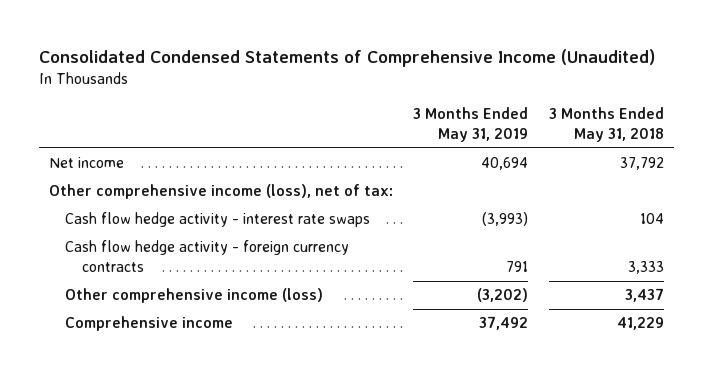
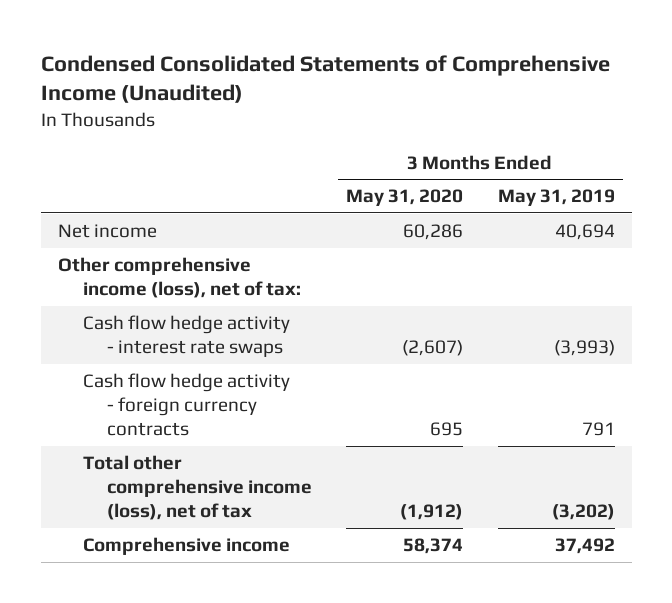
[38,49,655,68] Consolidated Condensed Statements of Comprehensive Income (Unaudited) -> [40,54,610,104] Condensed Consolidated Statements of Comprehensive Income (Unaudited)
[548,107,664,143] 3 Months Ended May 31, 2018 -> none
none -> [346,189,464,207] May 31, 2020
[65,288,324,304] Other comprehensive income (loss) -> [82,455,313,520] Total other comprehensive income (loss), net of tax

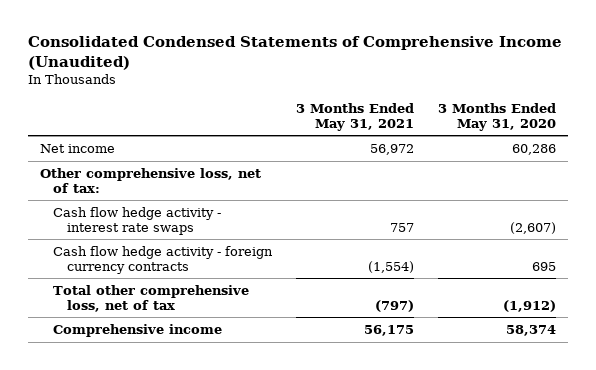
[40,54,610,104] Condensed Consolidated Statements of Comprehensive Income (Unaudited) -> [27,36,562,70] Consolidated Condensed Statements of Comprehensive Income (Unaudited)
[497,189,615,207] May 31, 2019 -> none
none -> [296,102,415,131] 3 Months Ended May 31, 2021
[57,257,301,299] Other comprehensive income (loss), net of tax: -> [39,167,261,193] Other comprehensive loss, net of tax:
[82,455,313,520] Total other comprehensive income (loss), net of tax -> [53,284,250,312] Total other comprehensive loss, net of tax

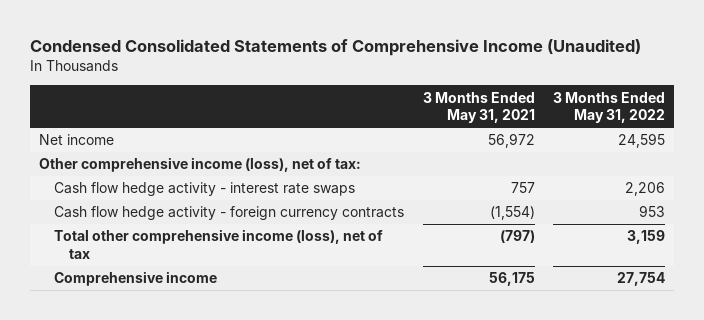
[27,36,562,70] Consolidated Condensed Statements of Comprehensive Income (Unaudited) -> [30,39,642,57] Condensed Consolidated Statements of Comprehensive Income (Unaudited)
[438,102,557,131] 3 Months Ended May 31, 2020 -> none
none -> [553,91,666,124] 3 Months Ended May 31, 2022
[39,167,261,193] Other comprehensive loss, net of tax: -> [39,157,362,173] Other comprehensive income (loss), net of tax:
[53,284,250,312] Total other comprehensive loss, net of tax -> [54,229,384,259] Total other comprehensive income (loss), net of tax

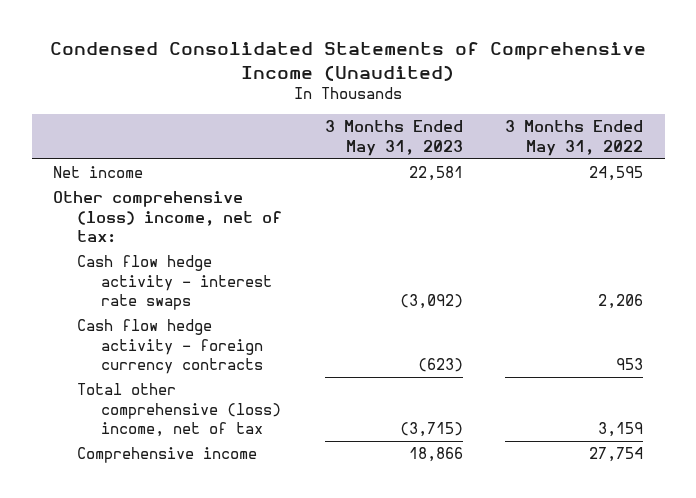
[422,91,535,124] 3 Months Ended May 31, 2021 -> none
none -> [324,120,463,156] 3 Months Ended May 31, 2023
[39,157,362,173] Other comprehensive income (loss), net of tax: -> [53,191,283,244] Other comprehensive (loss) income, net of tax:
[54,229,384,259] Total other comprehensive income (loss), net of tax -> [77,383,281,438] Total other comprehensive (loss) income, net of tax

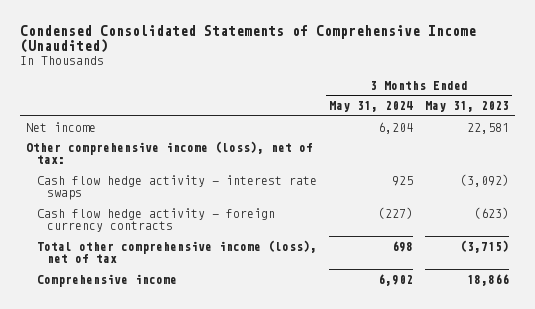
[505,120,644,156] 3 Months Ended May 31, 2022 -> none
none -> [328,101,413,113] May 31, 2024
[53,191,283,244] Other comprehensive (loss) income, net of tax: -> [26,140,314,165] Other comprehensive income (loss), net of tax:
[77,383,281,438] Total other comprehensive (loss) income, net of tax -> [36,239,317,264] Total other comprehensive income (loss), net of tax

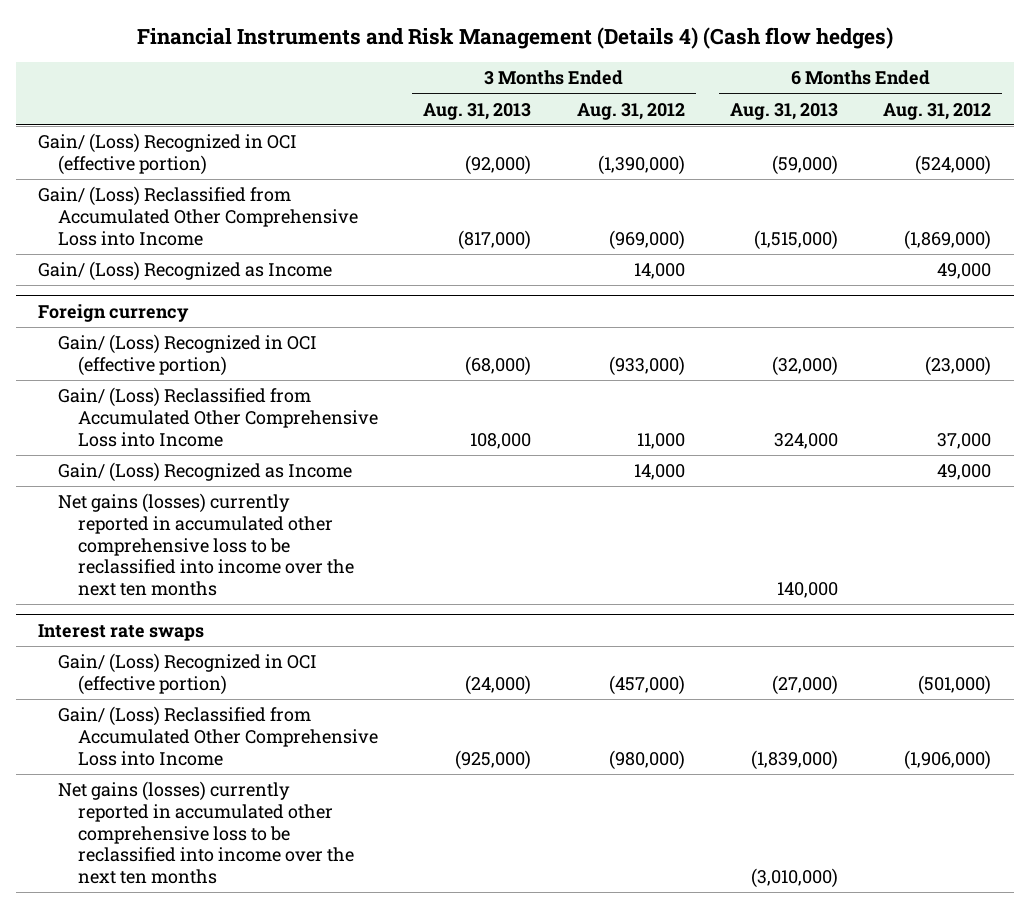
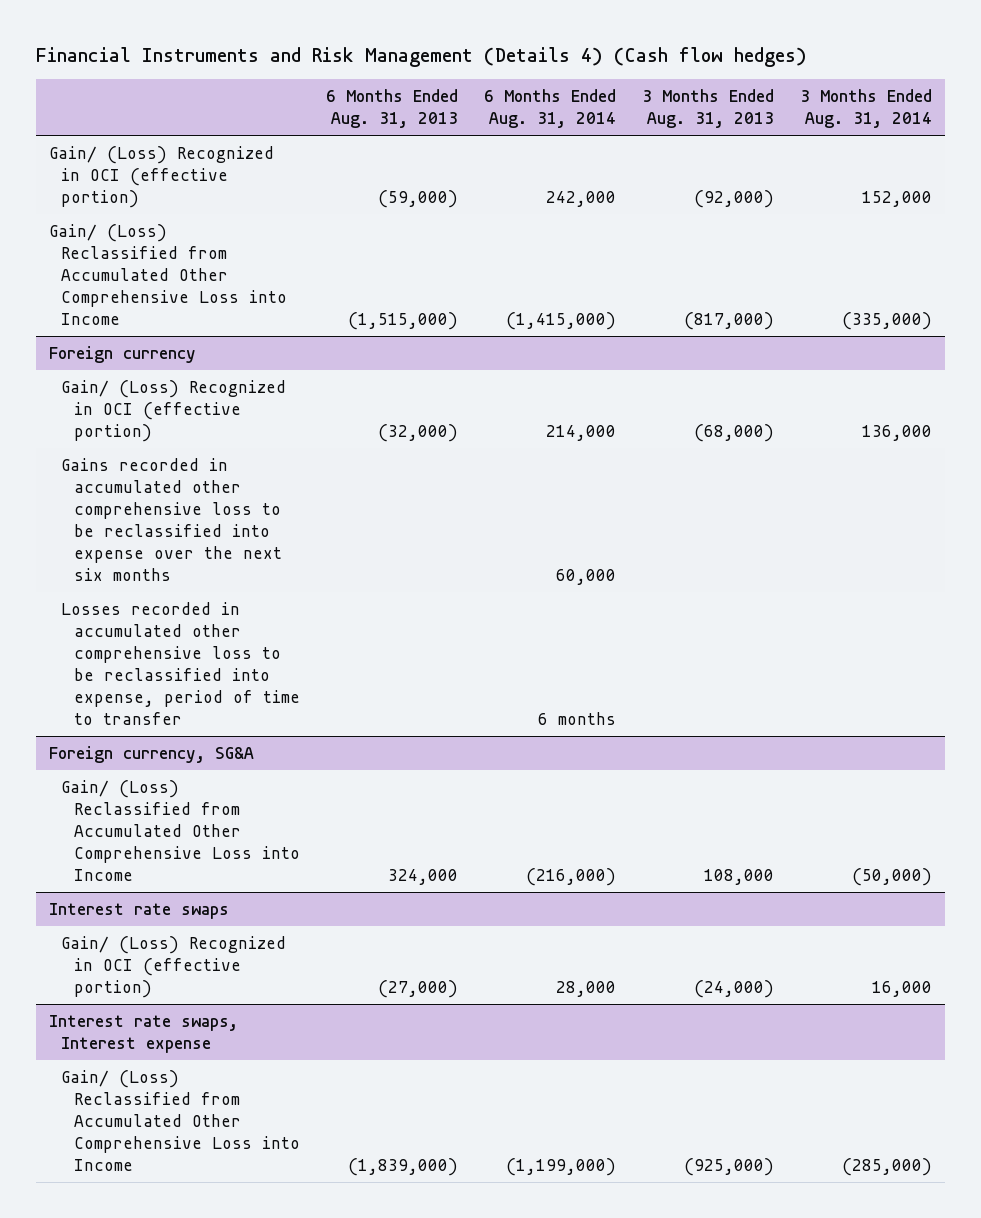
[576,102,685,120] Aug. 31, 2012 -> none
[883,102,992,120] Aug. 31, 2012 -> none
none -> [484,88,617,129] 6 Months Ended Aug. 31, 2014
none -> [800,88,933,129] 3 Months Ended Aug. 31, 2014
[38,261,333,282] Gain/ (Loss) Recognized as Income -> none
none -> [61,457,282,582] Gains recorded in accumulated other comprehensive loss to be reclassified into expense over the next six months
none -> [61,601,300,726] Losses recorded in accumulated other comprehensive loss to be reclassified into expense, period of time to transfer
none -> [48,745,254,763] Foreign currency, SG&A
[58,462,353,483] Gain/ (Loss) Recognized as Income -> none
[58,493,354,596] Net gains (losses) currently reported in accumulated other comprehensive loss to be reclassified into income over the next ten months -> none
none -> [48,1014,238,1053] Interest rate swaps, Interest expense
[58,781,354,884] Net gains (losses) currently reported in accumulated other comprehensive loss to be reclassified into income over the next ten months -> none

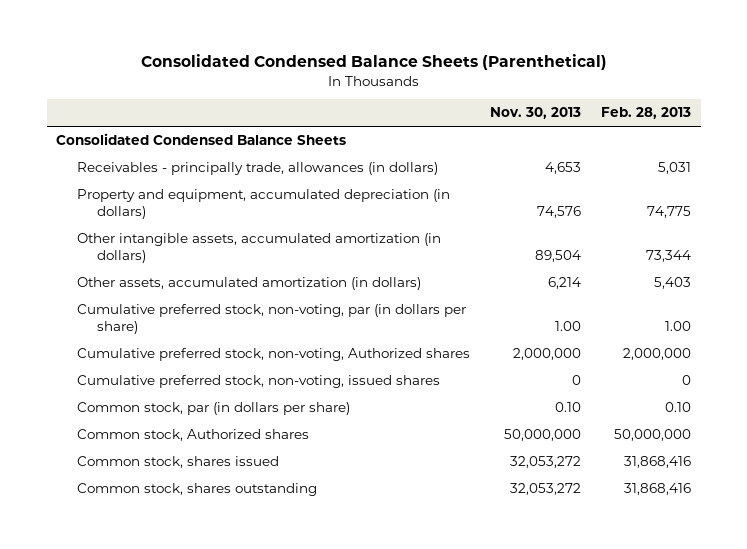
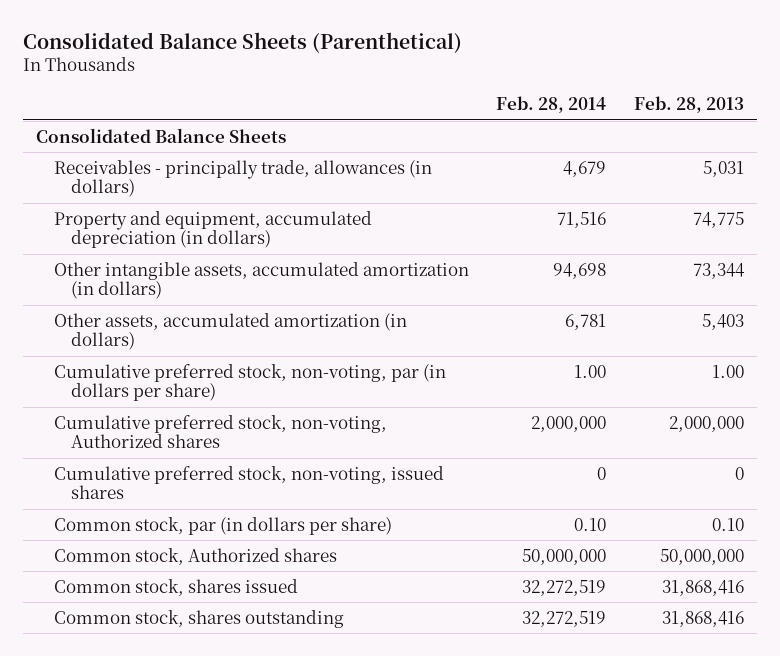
[140,54,607,71] Consolidated Condensed Balance Sheets (Parenthetical) -> [22,31,462,53] Consolidated Balance Sheets (Parenthetical)
[489,107,581,120] Nov. 30, 2013 -> none
none -> [496,95,607,113] Feb. 28, 2014
[56,133,347,146] Consolidated Condensed Balance Sheets -> [36,127,287,143] Consolidated Balance Sheets

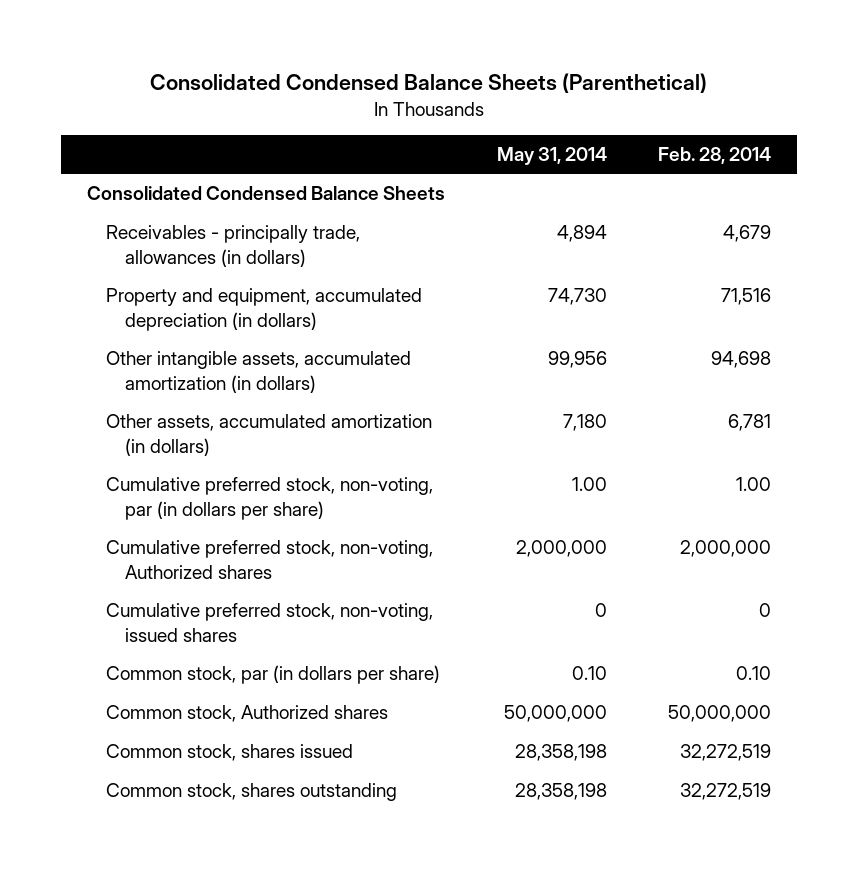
[22,31,462,53] Consolidated Balance Sheets (Parenthetical) -> [150,73,708,94] Consolidated Condensed Balance Sheets (Parenthetical)
[633,95,744,113] Feb. 28, 2013 -> none
none -> [496,146,607,165] May 31, 2014
[36,127,287,143] Consolidated Balance Sheets -> [86,186,445,201] Consolidated Condensed Balance Sheets

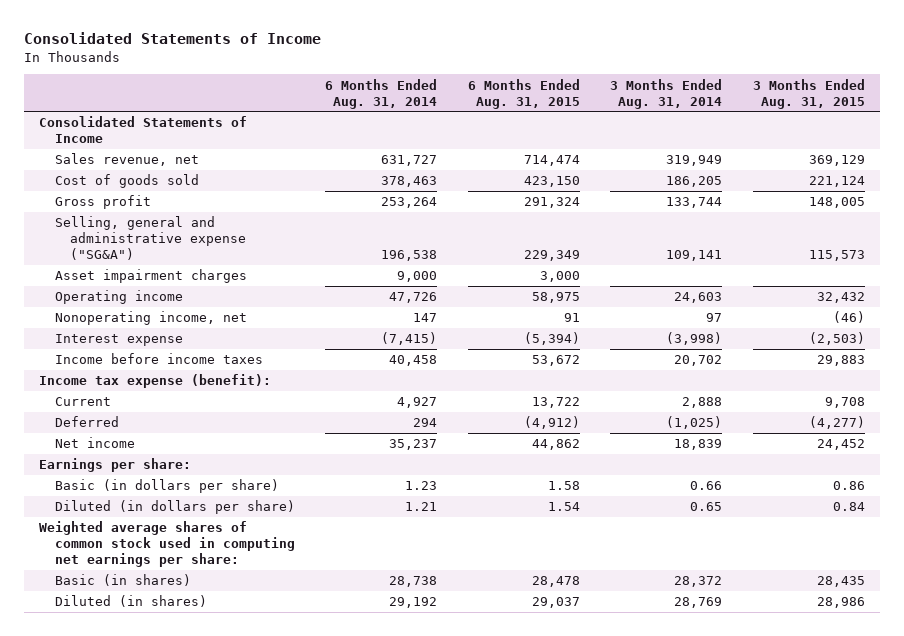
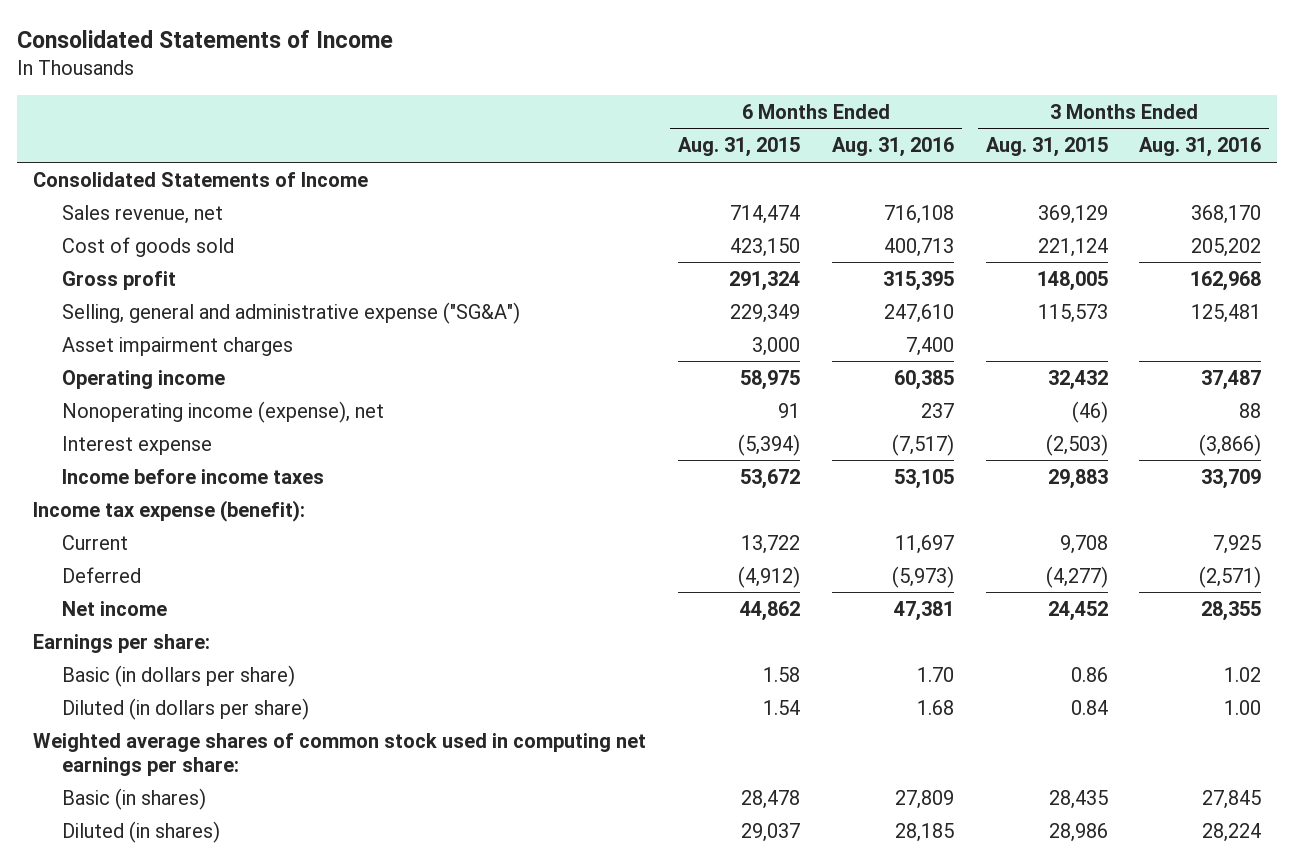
[325,78,438,109] 6 Months Ended Aug. 31, 2014 -> none
[610,78,723,109] 3 Months Ended Aug. 31, 2014 -> none
none -> [831,137,954,158] Aug. 31, 2016
none -> [1139,137,1262,158] Aug. 31, 2016
[54,311,247,326] Nonoperating income, net -> [61,400,384,423] Nonoperating income (expense), net

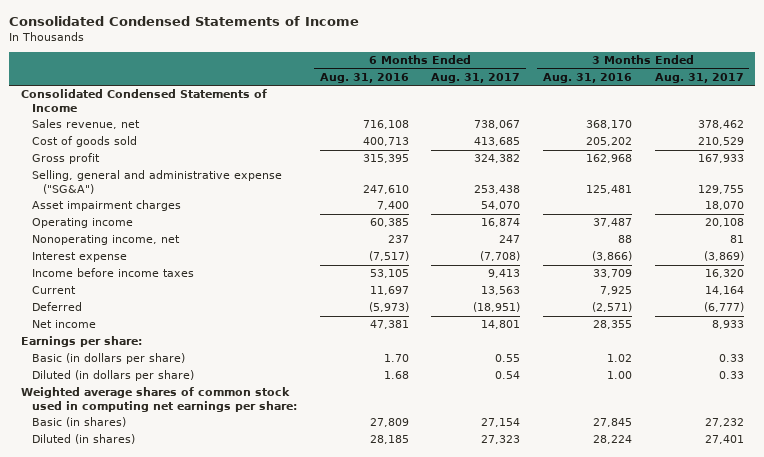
[17,30,394,49] Consolidated Statements of Income -> [9,16,360,27] Consolidated Condensed Statements of Income
[678,137,801,158] Aug. 31, 2015 -> none
[985,137,1108,158] Aug. 31, 2015 -> none
none -> [431,73,521,84] Aug. 31, 2017
none -> [654,73,744,84] Aug. 31, 2017
[33,171,369,187] Consolidated Statements of Income -> [20,89,267,112] Consolidated Condensed Statements of Income
[61,400,384,423] Nonoperating income (expense), net -> [31,235,180,246] Nonoperating income, net
[33,499,306,522] Income tax expense (benefit): -> none

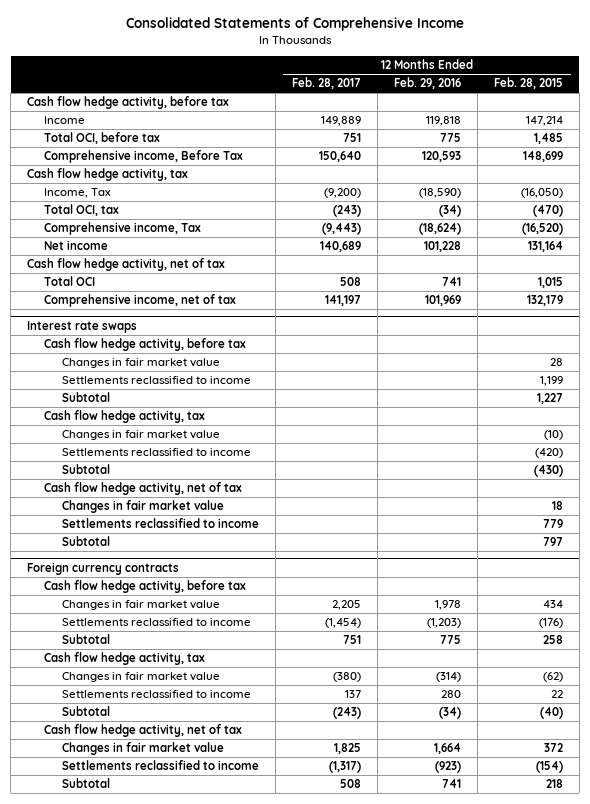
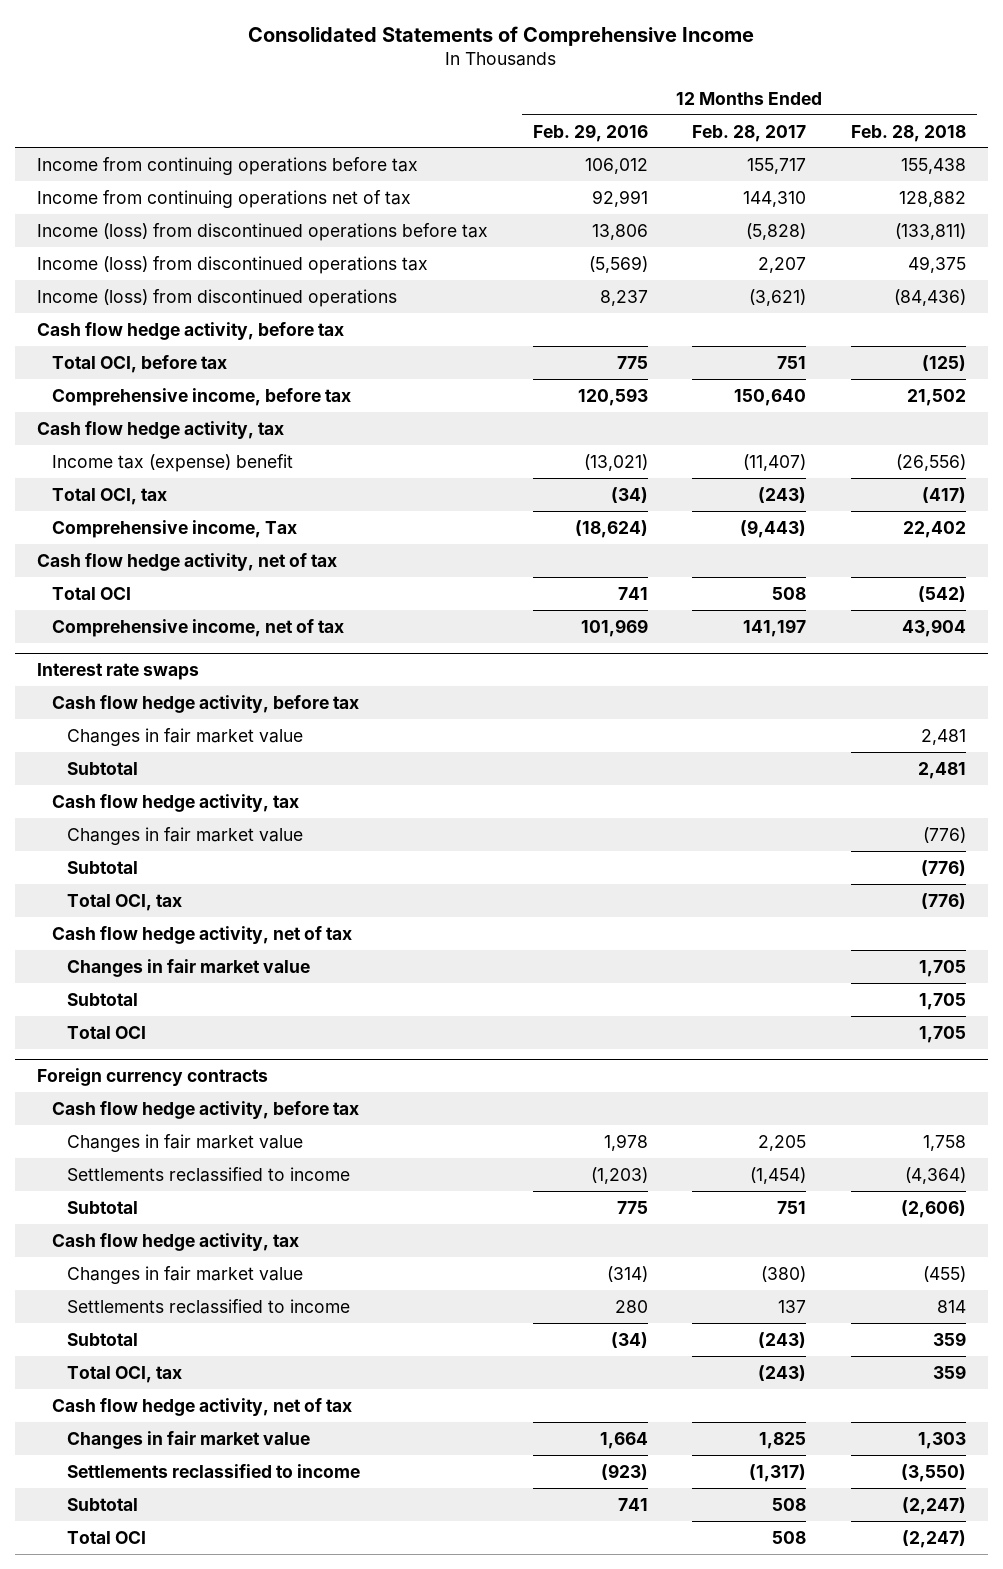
[493,77,563,90] Feb. 28, 2015 -> none
none -> [850,124,966,142] Feb. 28, 2018
none -> [37,156,419,175] Income from continuing operations before tax
none -> [37,189,412,208] Income from continuing operations net of tax
none -> [37,222,489,241] Income (loss) from discontinued operations before tax
none -> [37,255,429,274] Income (loss) from discontinued operations tax
none -> [37,288,398,307] Income (loss) from discontinued operations
[44,116,86,125] Income -> none
[44,150,244,164] Comprehensive income, Before Tax -> [51,387,351,406] Comprehensive income, before tax
[44,188,112,199] Income, Tax -> [51,453,293,472] Income tax (expense) benefit
[323,188,361,199] (9,200) -> [743,453,807,471] (11,407)
[418,188,461,199] (18,590) -> [583,453,648,471] (13,021)
[44,240,109,251] Net income -> none
[61,376,251,385] Settlements reclassified to income -> none
[61,448,251,457] Settlements reclassified to income -> none
none -> [66,893,182,911] Total OCI, tax
[61,518,259,529] Settlements reclassified to income -> none
none -> [66,1025,146,1039] Total OCI
none -> [66,1365,182,1383] Total OCI, tax
none -> [66,1530,146,1544] Total OCI

